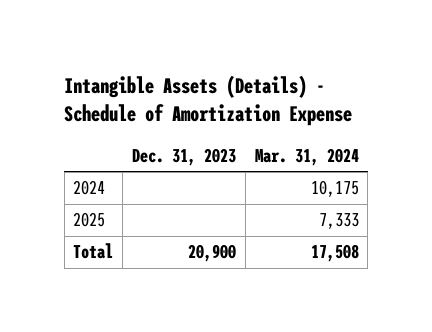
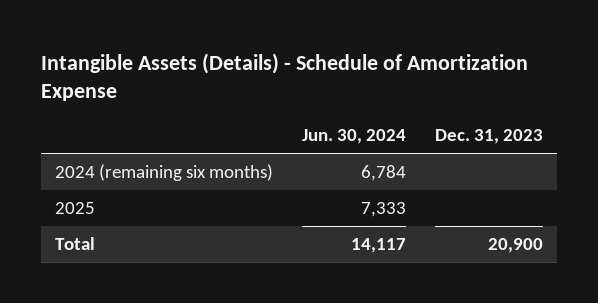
[254,147,359,166] Mar. 31, 2024 -> none
none -> [302,129,407,145] Jun. 30, 2024
[73,180,106,196] 2024 -> [55,164,274,182] 2024 (remaining six months)

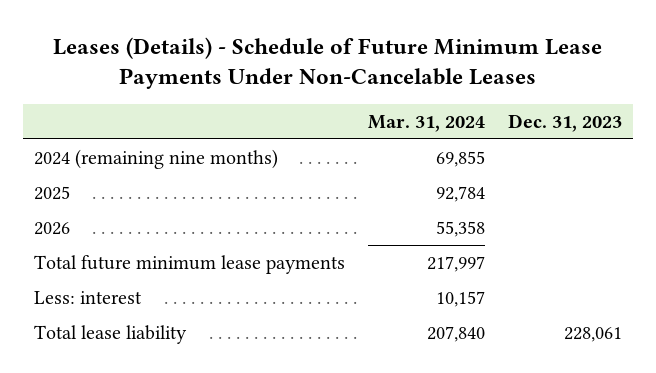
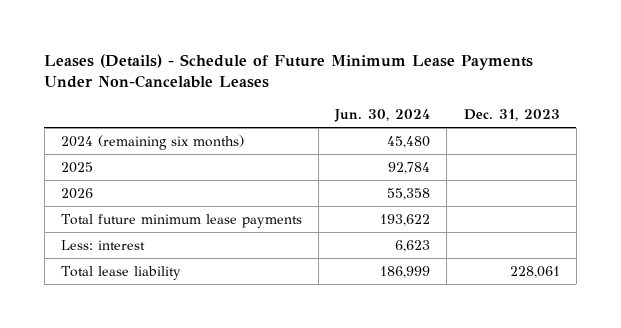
[368,115,486,133] Mar. 31, 2024 -> none
none -> [334,108,431,122] Jun. 30, 2024
[34,148,279,169] 2024 (remaining nine months) -> [60,135,244,151] 2024 (remaining six months)

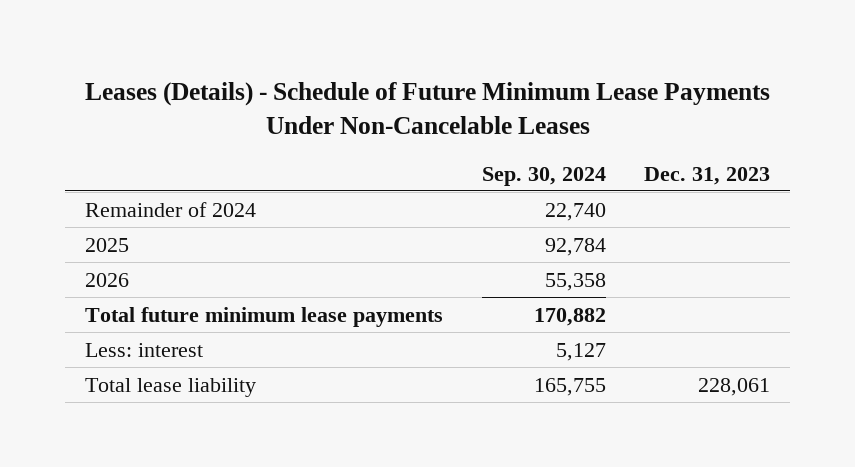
[334,108,431,122] Jun. 30, 2024 -> none
none -> [481,166,606,186] Sep. 30, 2024
[60,135,244,151] 2024 (remaining six months) -> [84,201,256,217] Remainder of 2024

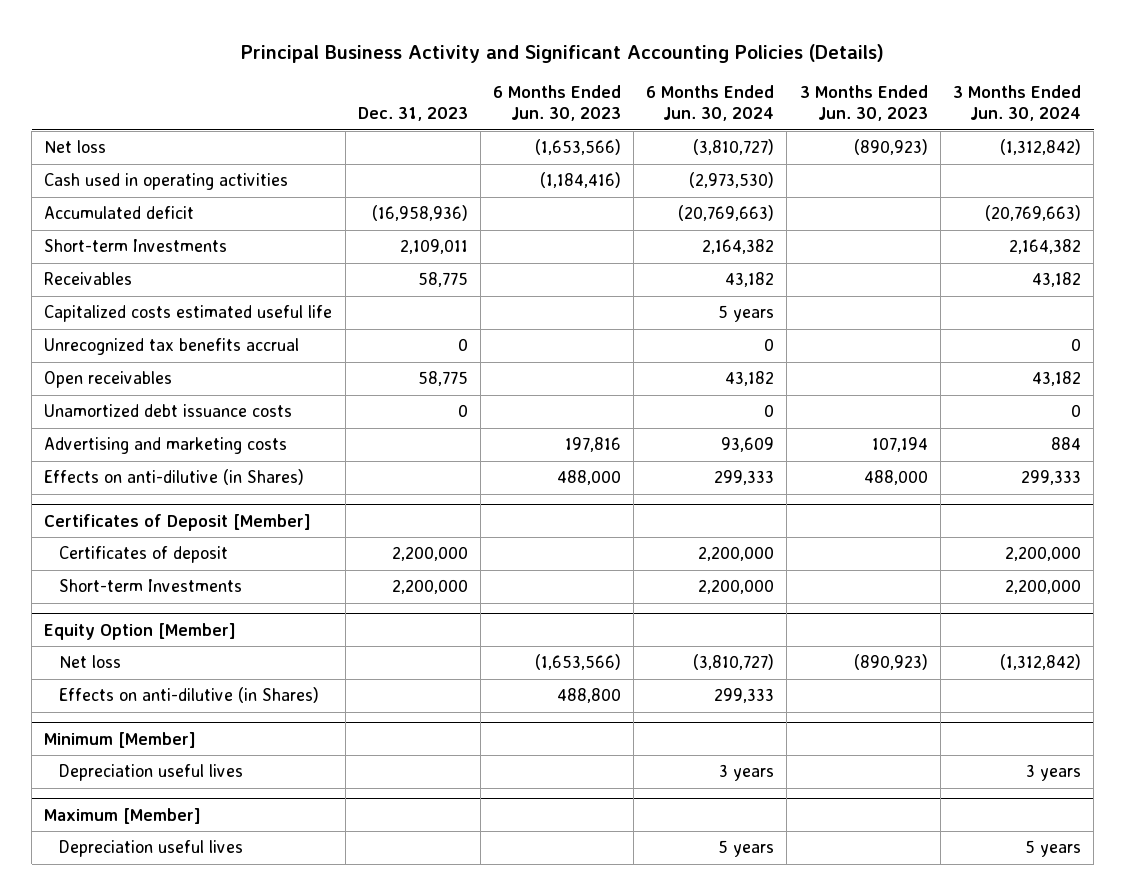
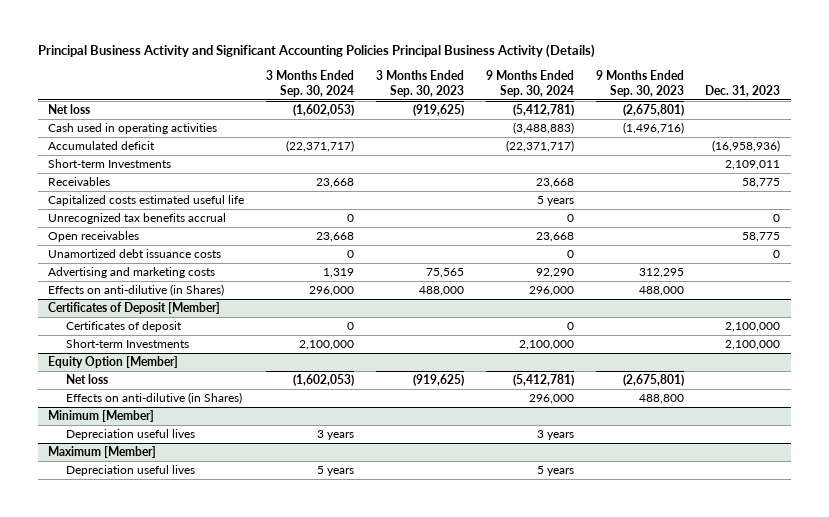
[240,43,884,63] Principal Business Activity and Significant Accounting Policies (Details) -> [37,44,595,59] Principal Business Activity and Significant Accounting Policies Principal Business Activity (Details)
[492,85,621,122] 6 Months Ended Jun. 30, 2023 -> none
[646,85,775,122] 6 Months Ended Jun. 30, 2024 -> none
[799,85,928,122] 3 Months Ended Jun. 30, 2023 -> none
[952,85,1081,122] 3 Months Ended Jun. 30, 2024 -> none
none -> [266,70,355,97] 3 Months Ended Sep. 30, 2024
none -> [375,70,464,97] 3 Months Ended Sep. 30, 2023
none -> [485,70,574,97] 9 Months Ended Sep. 30, 2024
none -> [595,70,684,97] 9 Months Ended Sep. 30, 2023
[391,546,468,562] 2,200,000 -> [725,322,781,333] 2,100,000
[391,579,468,595] 2,200,000 -> [725,340,781,351] 2,100,000

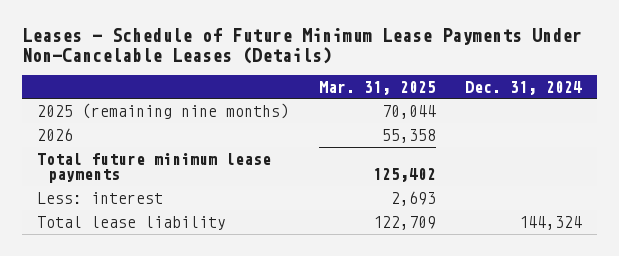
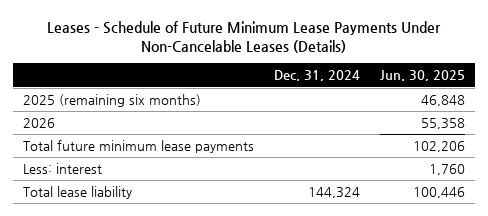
[318,80,436,95] Mar. 31, 2025 -> none
none -> [379,70,465,82] Jun. 30, 2025
[36,102,289,119] 2025 (remaining nine months) -> [22,94,201,108] 2025 (remaining six months)

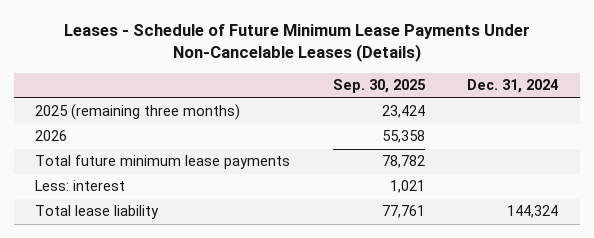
[379,70,465,82] Jun. 30, 2025 -> none
none -> [332,79,426,94] Sep. 30, 2025
[22,94,201,108] 2025 (remaining six months) -> [35,104,241,121] 2025 (remaining three months)

